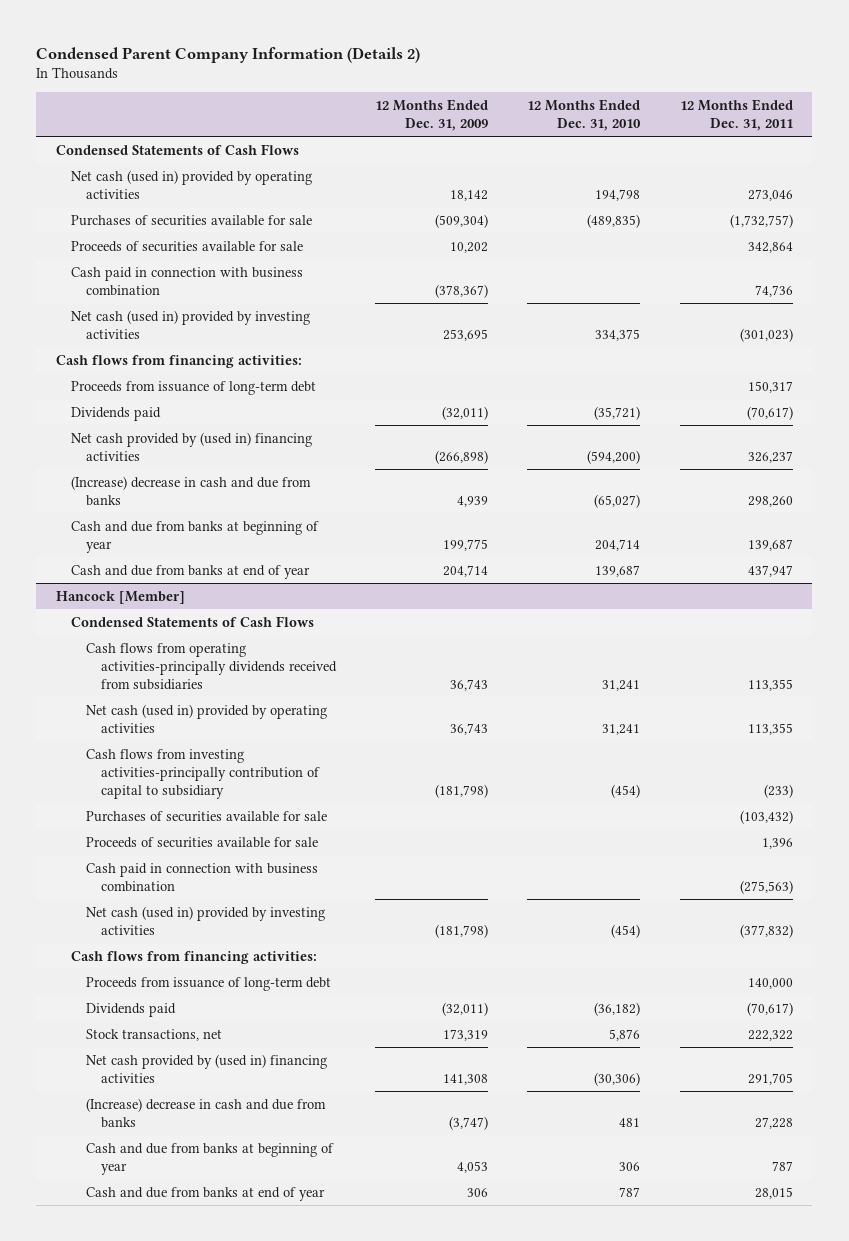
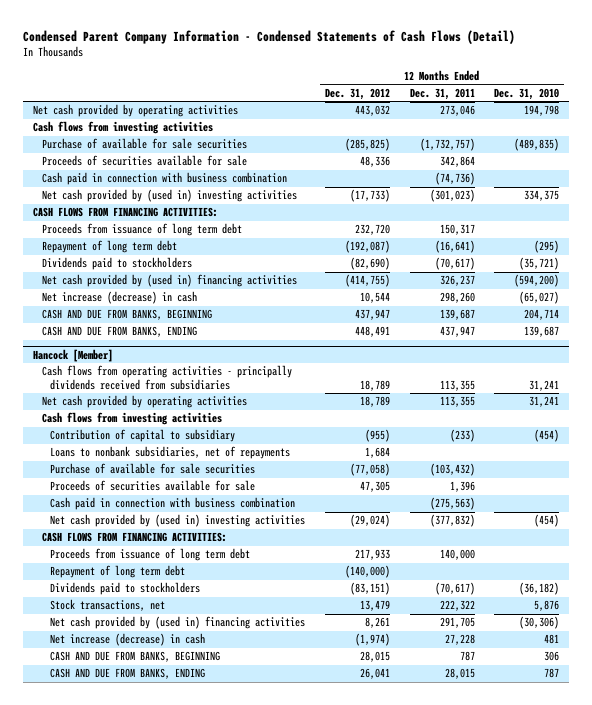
[36,46,421,63] Condensed Parent Company Information (Details 2) -> [23,29,516,44] Condensed Parent Company Information - Condensed Statements of Cash Flows (Detail)
[375,98,489,132] 12 Months Ended Dec. 31, 2009 -> none
none -> [324,87,390,100] Dec. 31, 2012
[56,143,300,155] Condensed Statements of Cash Flows -> none
[71,169,313,199] Net cash (used in) provided by operating activities -> [32,104,238,118] Net cash provided by operating activities
none -> [32,121,213,135] Cash flows from investing activities
[71,214,313,226] Purchases of securities available for sale -> [41,138,247,150] Purchase of available for sale securities
[754,284,793,297] 74,736 -> [434,172,475,186] (74,736)
[71,309,311,339] Net cash (used in) provided by investing activities -> [41,189,297,203] Net cash provided by (used in) investing activities
[56,354,303,368] Cash flows from financing activities: -> [32,207,218,218] CASH FLOWS FROM FINANCING ACTIVITIES:
[71,380,317,395] Proceeds from issuance of long-term debt -> [41,223,242,237] Proceeds from issuance of long term debt
none -> [41,240,177,254] Repayment of long term debt
[71,406,162,421] Dividends paid -> [41,257,192,271] Dividends paid to stockholders
[71,475,312,506] (Increase) decrease in cash and due from banks -> [41,291,197,305] Net increase (decrease) in cash
[71,520,320,553] Cash and due from banks at beginning of year -> [41,309,212,321] CASH AND DUE FROM BANKS, BEGINNING
[71,564,311,579] Cash and due from banks at end of year -> [41,326,197,338] CASH AND DUE FROM BANKS, ENDING
[71,615,315,627] Condensed Statements of Cash Flows -> none
[86,642,338,691] Cash flows from operating activities-principally dividends received from subsidiaries -> [41,365,292,390] Cash flows from operating activities - principally dividends received from subsidiaries
[86,703,328,733] Net cash (used in) provided by operating activities -> [41,395,247,409] Net cash provided by operating activities
none -> [41,412,222,426] Cash flows from investing activities
[86,748,321,800] Cash flows from investing activities-principally contribution of capital to subsidiary -> [50,429,236,443] Contribution of capital to subsidiary
none -> [50,446,291,460] Loans to nonbank subsidiaries, net of repayments
[86,810,328,822] Purchases of securities available for sale -> [50,463,256,475] Purchase of available for sale securities
[86,905,326,935] Net cash (used in) provided by investing activities -> [50,514,306,528] Net cash provided by (used in) investing activities
[71,950,318,964] Cash flows from financing activities: -> [41,532,227,543] CASH FLOWS FROM FINANCING ACTIVITIES:
[86,976,332,991] Proceeds from issuance of long-term debt -> [50,548,251,562] Proceeds from issuance of long term debt
none -> [50,565,186,579] Repayment of long term debt
[86,1002,177,1017] Dividends paid -> [50,582,201,596] Dividends paid to stockholders
[86,1097,327,1128] (Increase) decrease in cash and due from banks -> [50,633,206,647] Net increase (decrease) in cash
[86,1142,335,1175] Cash and due from banks at beginning of year -> [50,651,221,663] CASH AND DUE FROM BANKS, BEGINNING
[86,1186,326,1201] Cash and due from banks at end of year -> [50,668,206,680] CASH AND DUE FROM BANKS, ENDING

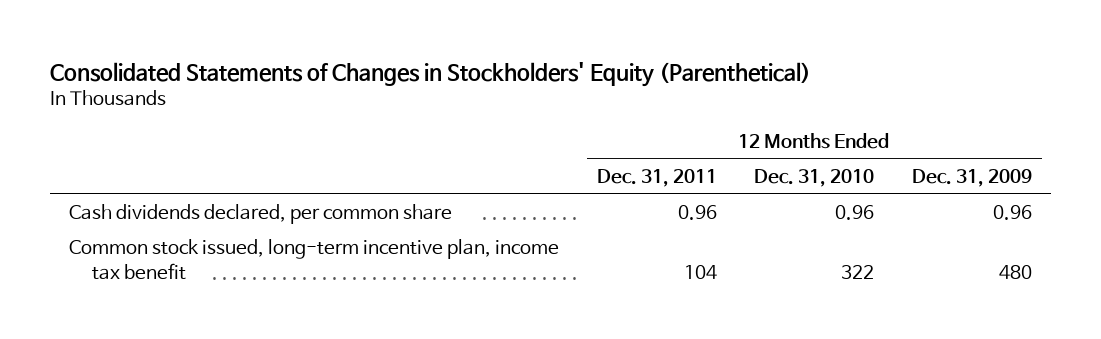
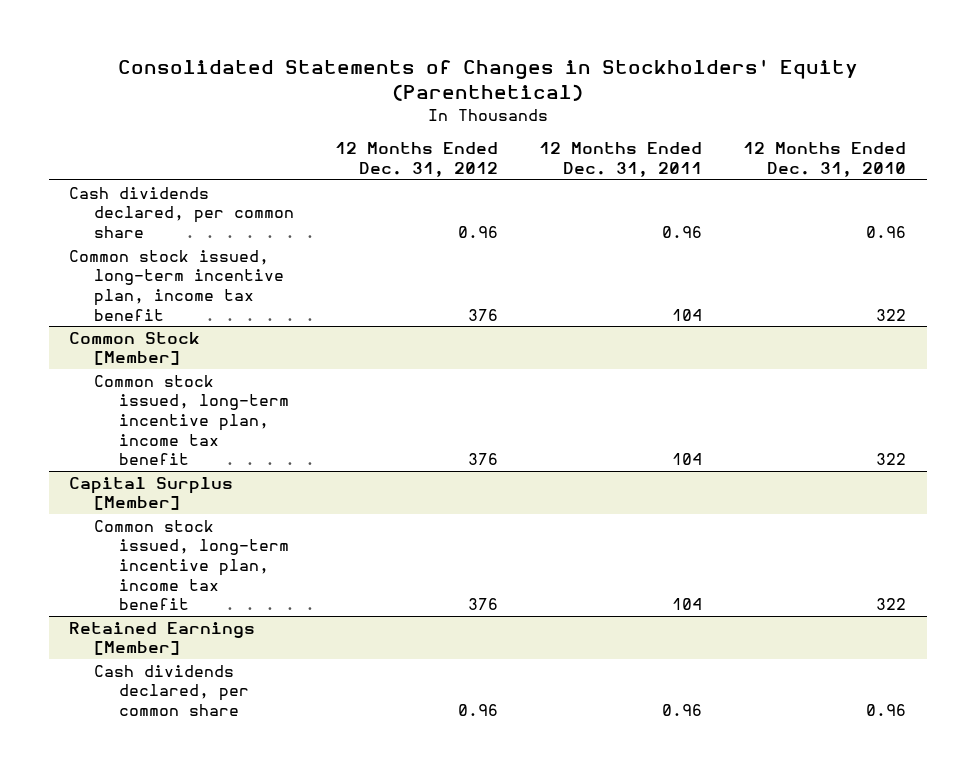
[912,168,1033,187] Dec. 31, 2009 -> none
none -> [335,142,499,178] 12 Months Ended Dec. 31, 2012
none -> [69,331,201,366] Common Stock [Member]
none -> [94,374,290,466] Common stock issued, long-term incentive plan, income tax benefit
none -> [69,476,234,511] Capital Surplus [Member]
none -> [94,519,290,611] Common stock issued, long-term incentive plan, income tax benefit
none -> [69,621,256,656] Retained Earnings [Member]
none -> [94,664,250,717] Cash dividends declared, per common share

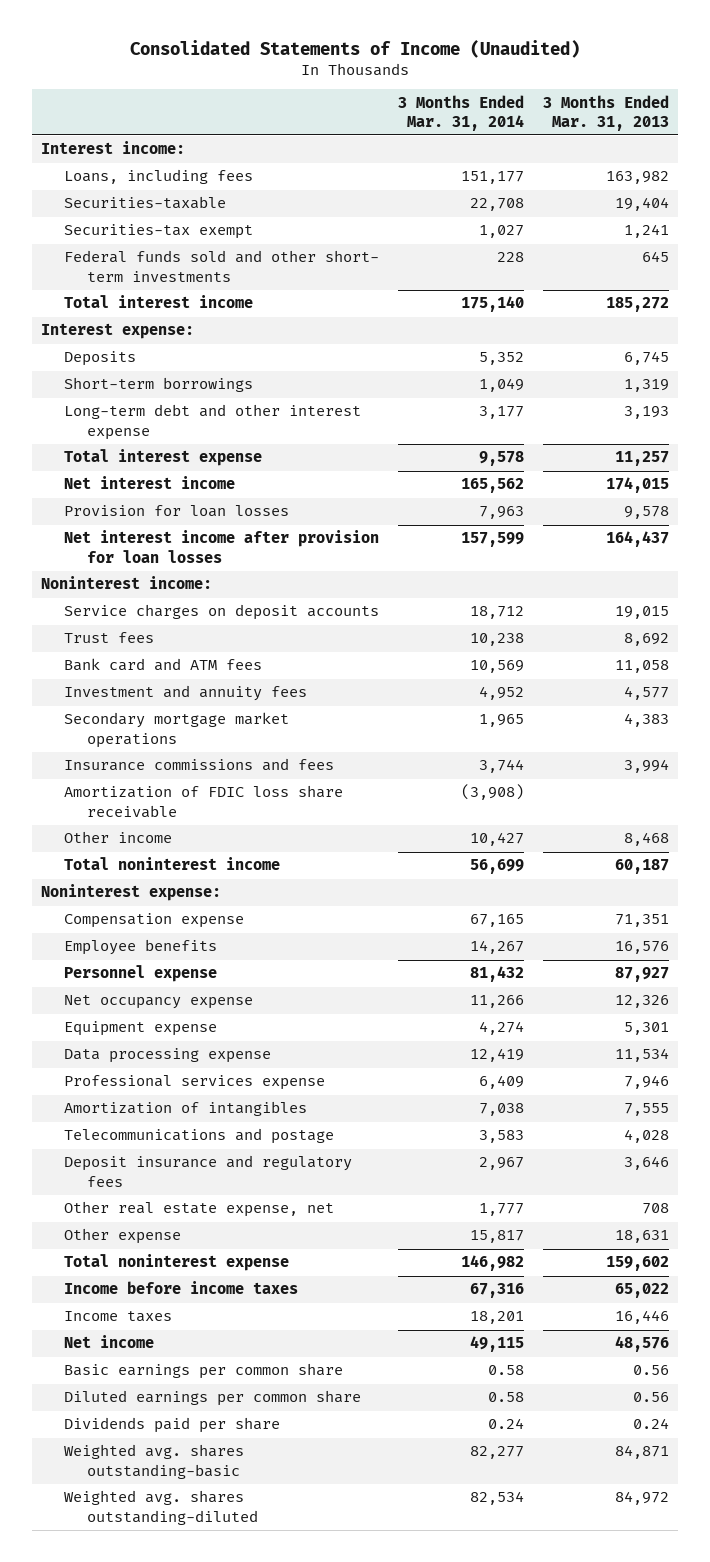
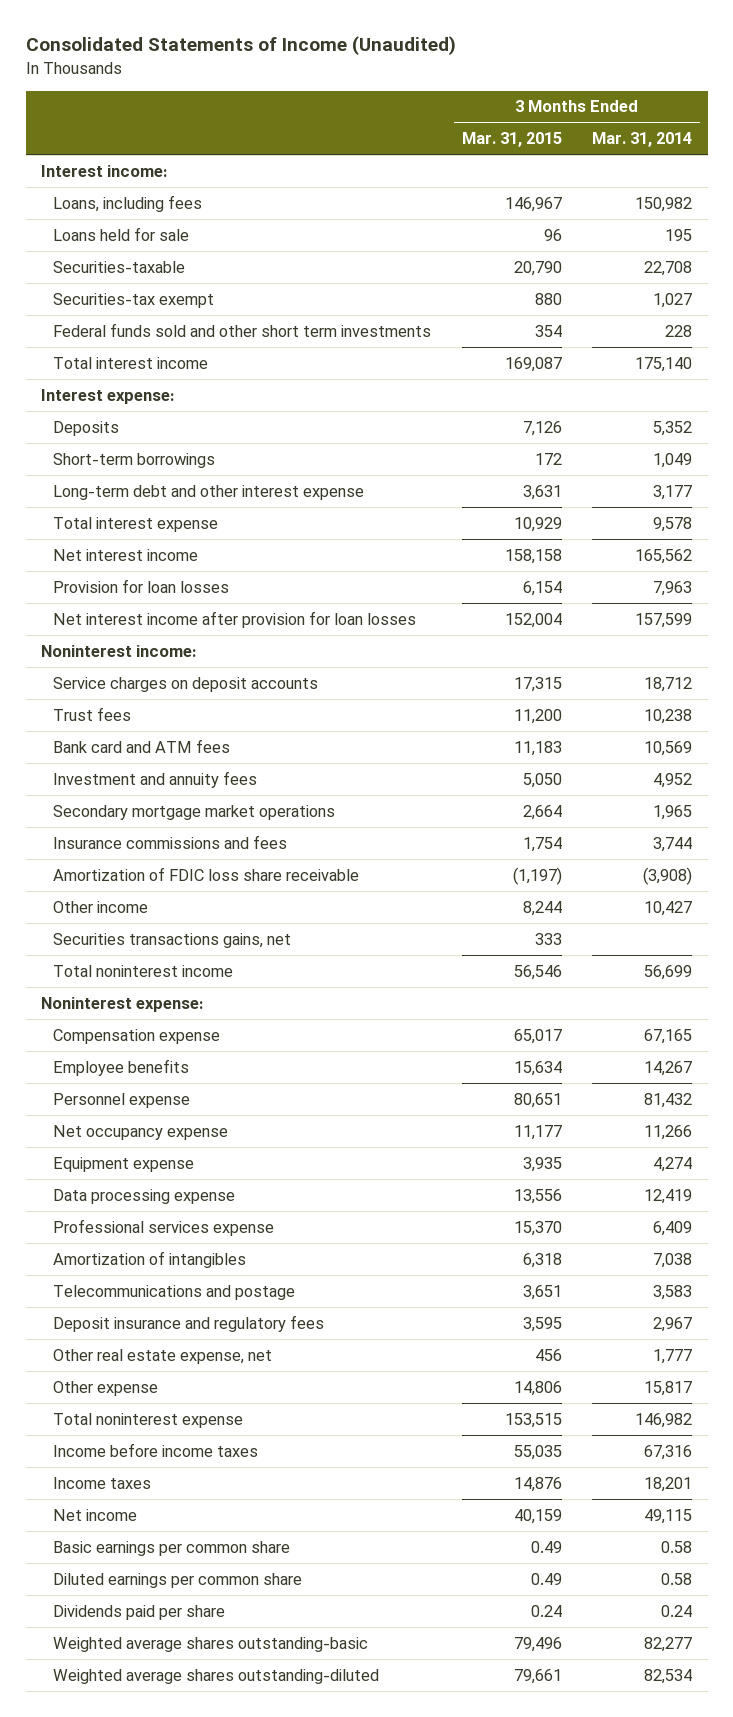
[542,94,669,131] 3 Months Ended Mar. 31, 2013 -> none
none -> [461,132,562,148] Mar. 31, 2015
[460,171,524,185] 151,177 -> [635,196,693,212] 150,982
none -> [52,226,189,241] Loans held for sale
[63,250,379,282] Federal funds sold and other short- term investments -> [52,322,431,337] Federal funds sold and other short term investments
none -> [52,932,291,948] Securities transactions gains, net
[63,1444,244,1479] Weighted avg. shares outstanding-basic -> [52,1636,368,1652] Weighted average shares outstanding-basic
[63,1490,258,1525] Weighted avg. shares outstanding-diluted -> [52,1668,379,1684] Weighted average shares outstanding-diluted

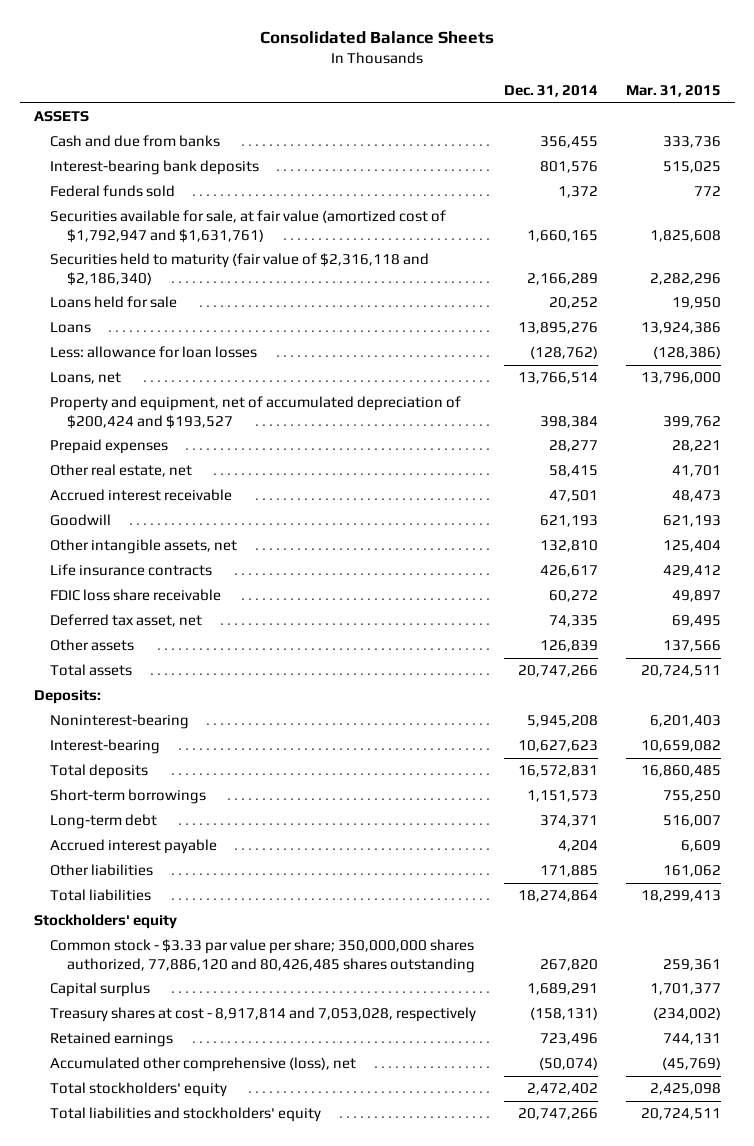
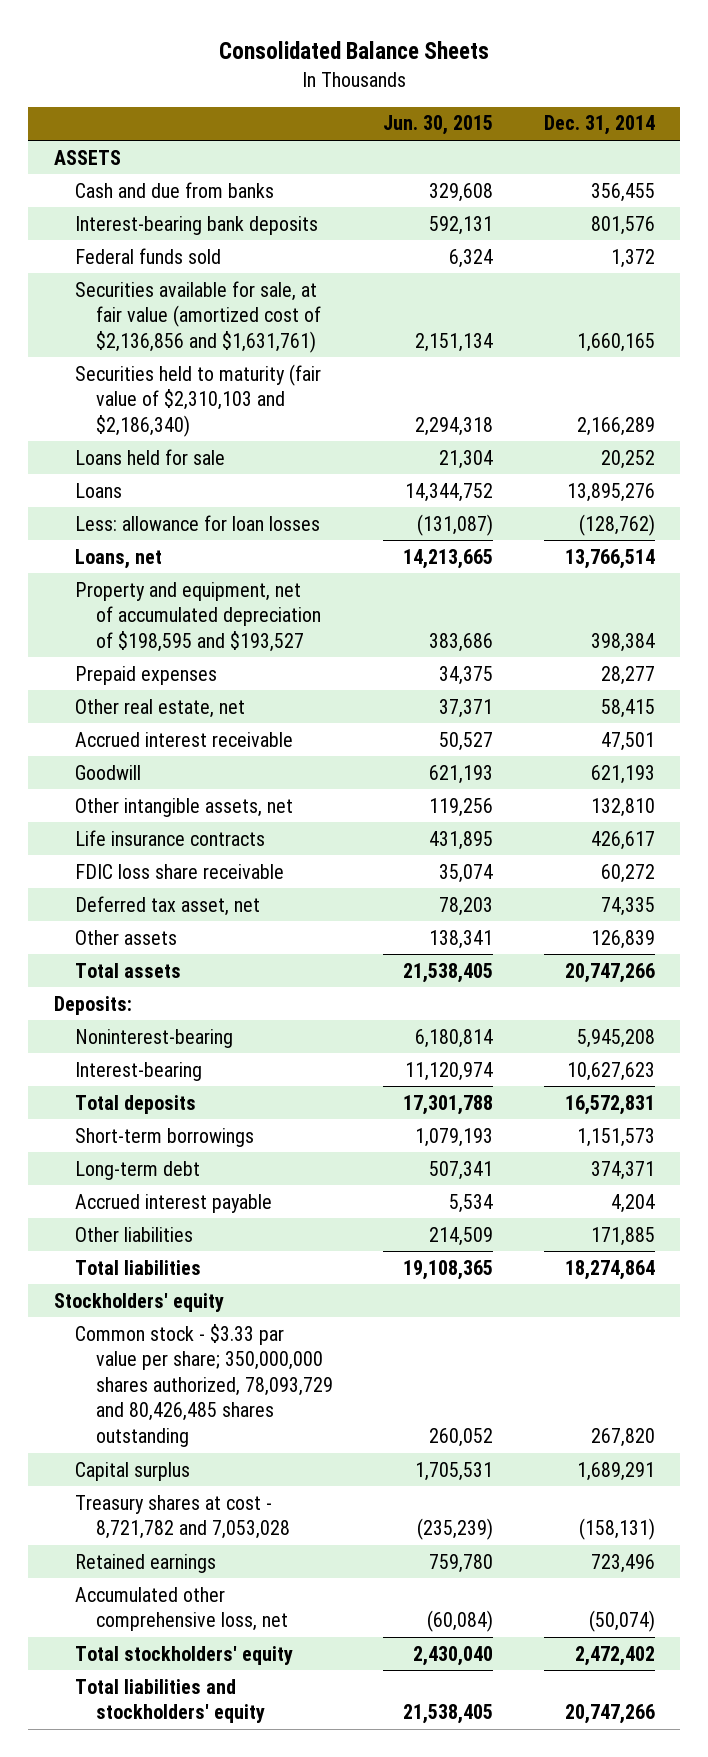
[625,85,721,98] Mar. 31, 2015 -> none
none -> [383,115,494,136] Jun. 30, 2015
[50,210,447,243] Securities available for sale, at fair value (amortized cost of $1,792,947 and $1,631,761) -> [74,280,321,353] Securities available for sale, at fair value (amortized cost of $2,136,856 and $1,631,761)
[50,253,430,286] Securities held to maturity (fair value of $2,316,118 and $2,186,340) -> [74,363,321,437] Securities held to maturity (fair value of $2,310,103 and $2,186,340)
[50,396,462,429] Property and equipment, net of accumulated depreciation of $200,424 and $193,527 -> [74,581,321,652] Property and equipment, net of accumulated depreciation of $198,595 and $193,527
[50,939,475,973] Common stock - $3.33 par value per share; 350,000,000 shares authorized, 77,886,120 and 80,426,485 shares outstanding -> [74,1323,333,1447] Common stock - $3.33 par value per share; 350,000,000 shares authorized, 78,093,729 and 80,426,485 shares outstanding
[50,1007,477,1023] Treasury shares at cost - 8,917,814 and 7,053,028, respectively -> [74,1494,290,1540] Treasury shares at cost - 8,721,782 and 7,053,028
[50,1057,357,1073] Accumulated other comprehensive (loss), net -> [74,1586,288,1632] Accumulated other comprehensive loss, net

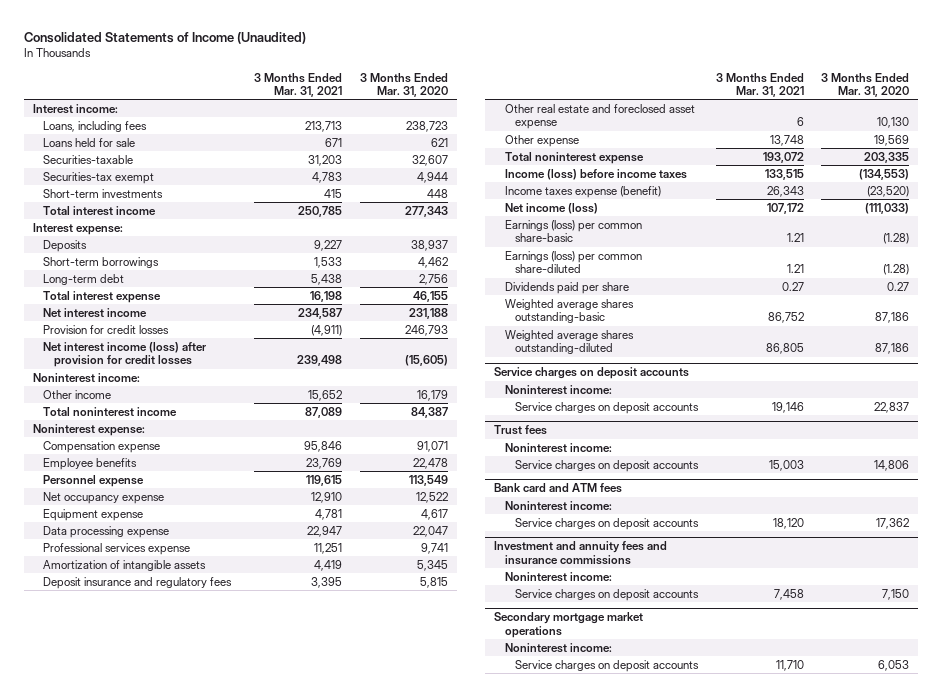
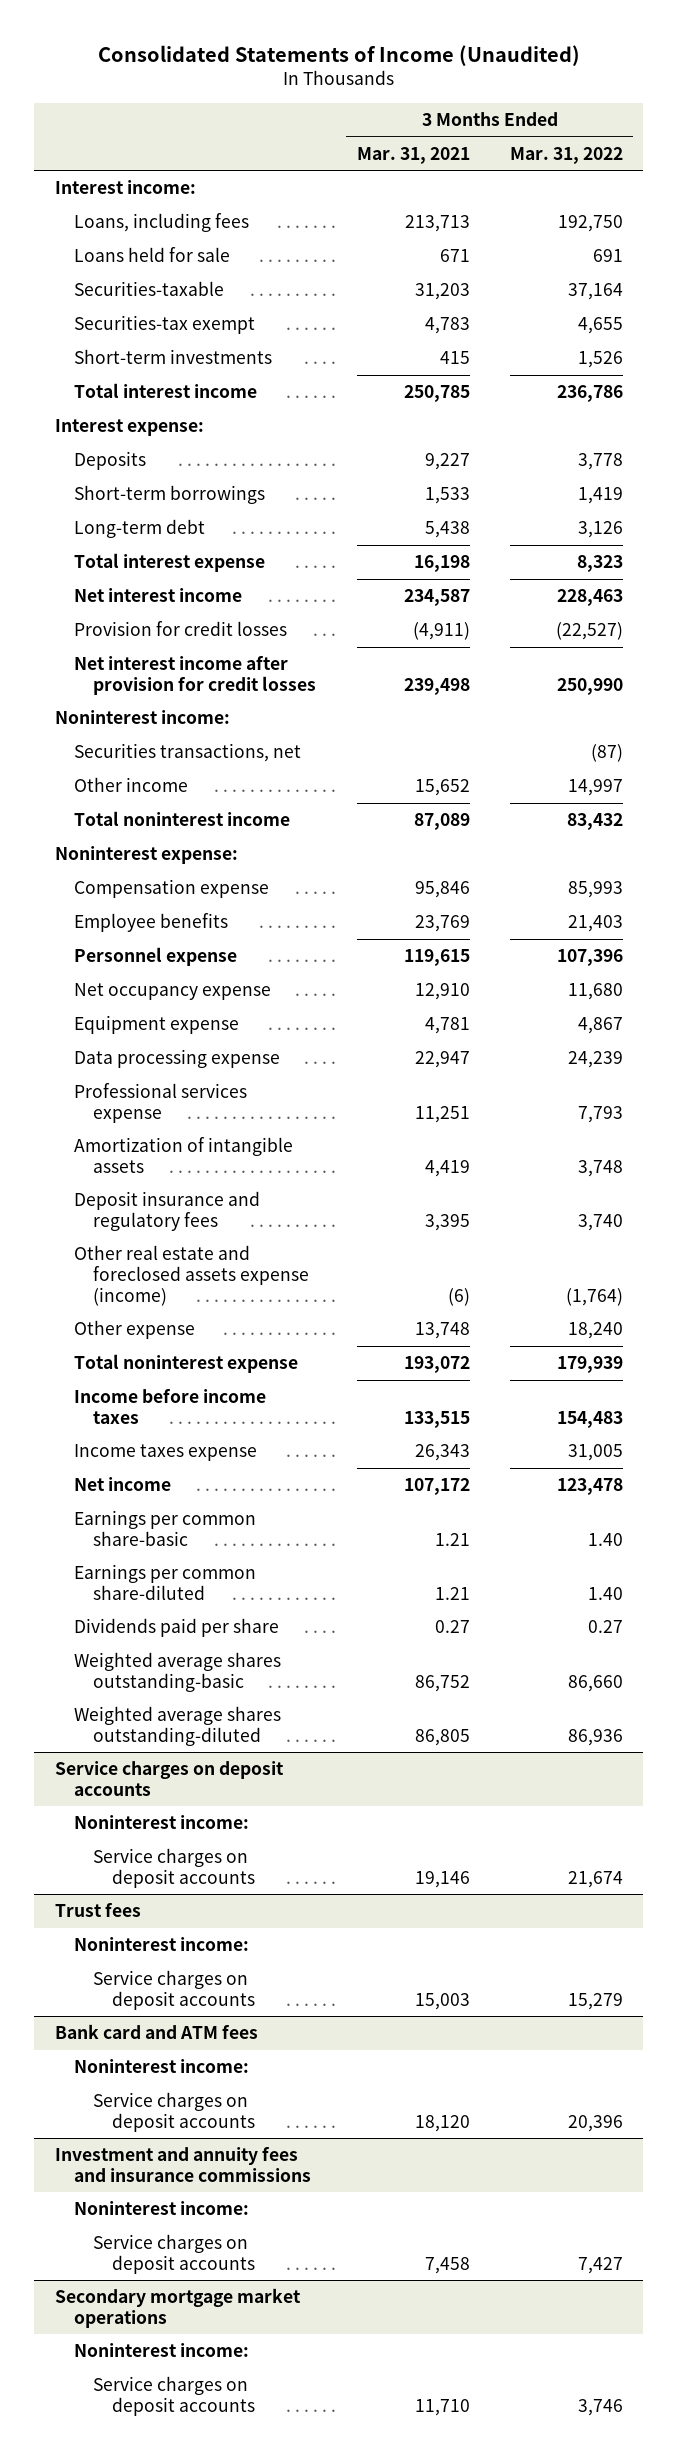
[360,72,449,97] 3 Months Ended Mar. 31, 2020 -> none
none -> [510,146,624,164] Mar. 31, 2022
[43,341,207,368] Net interest income (loss) after provision for credit losses -> [73,655,317,696] Net interest income after provision for credit losses
none -> [73,743,301,763] Securities transactions, net
[504,103,695,130] Other real estate and foreclosed asset expense -> [73,1245,310,1306] Other real estate and foreclosed assets expense (income)
[796,117,804,127] 6 -> [447,1287,470,1306] (6)
[504,168,687,180] Income (loss) before income taxes -> [73,1388,266,1425] Income before income taxes
[504,185,661,198] Income taxes expense (benefit) -> [73,1444,257,1462] Income taxes expense
[504,202,598,214] Net income (loss) -> [73,1477,171,1492] Net income
[504,219,642,243] Earnings (loss) per common share-basic -> [73,1510,256,1547] Earnings per common share-basic
[504,250,642,274] Earnings (loss) per common share-diluted -> [73,1564,256,1601] Earnings per common share-diluted

